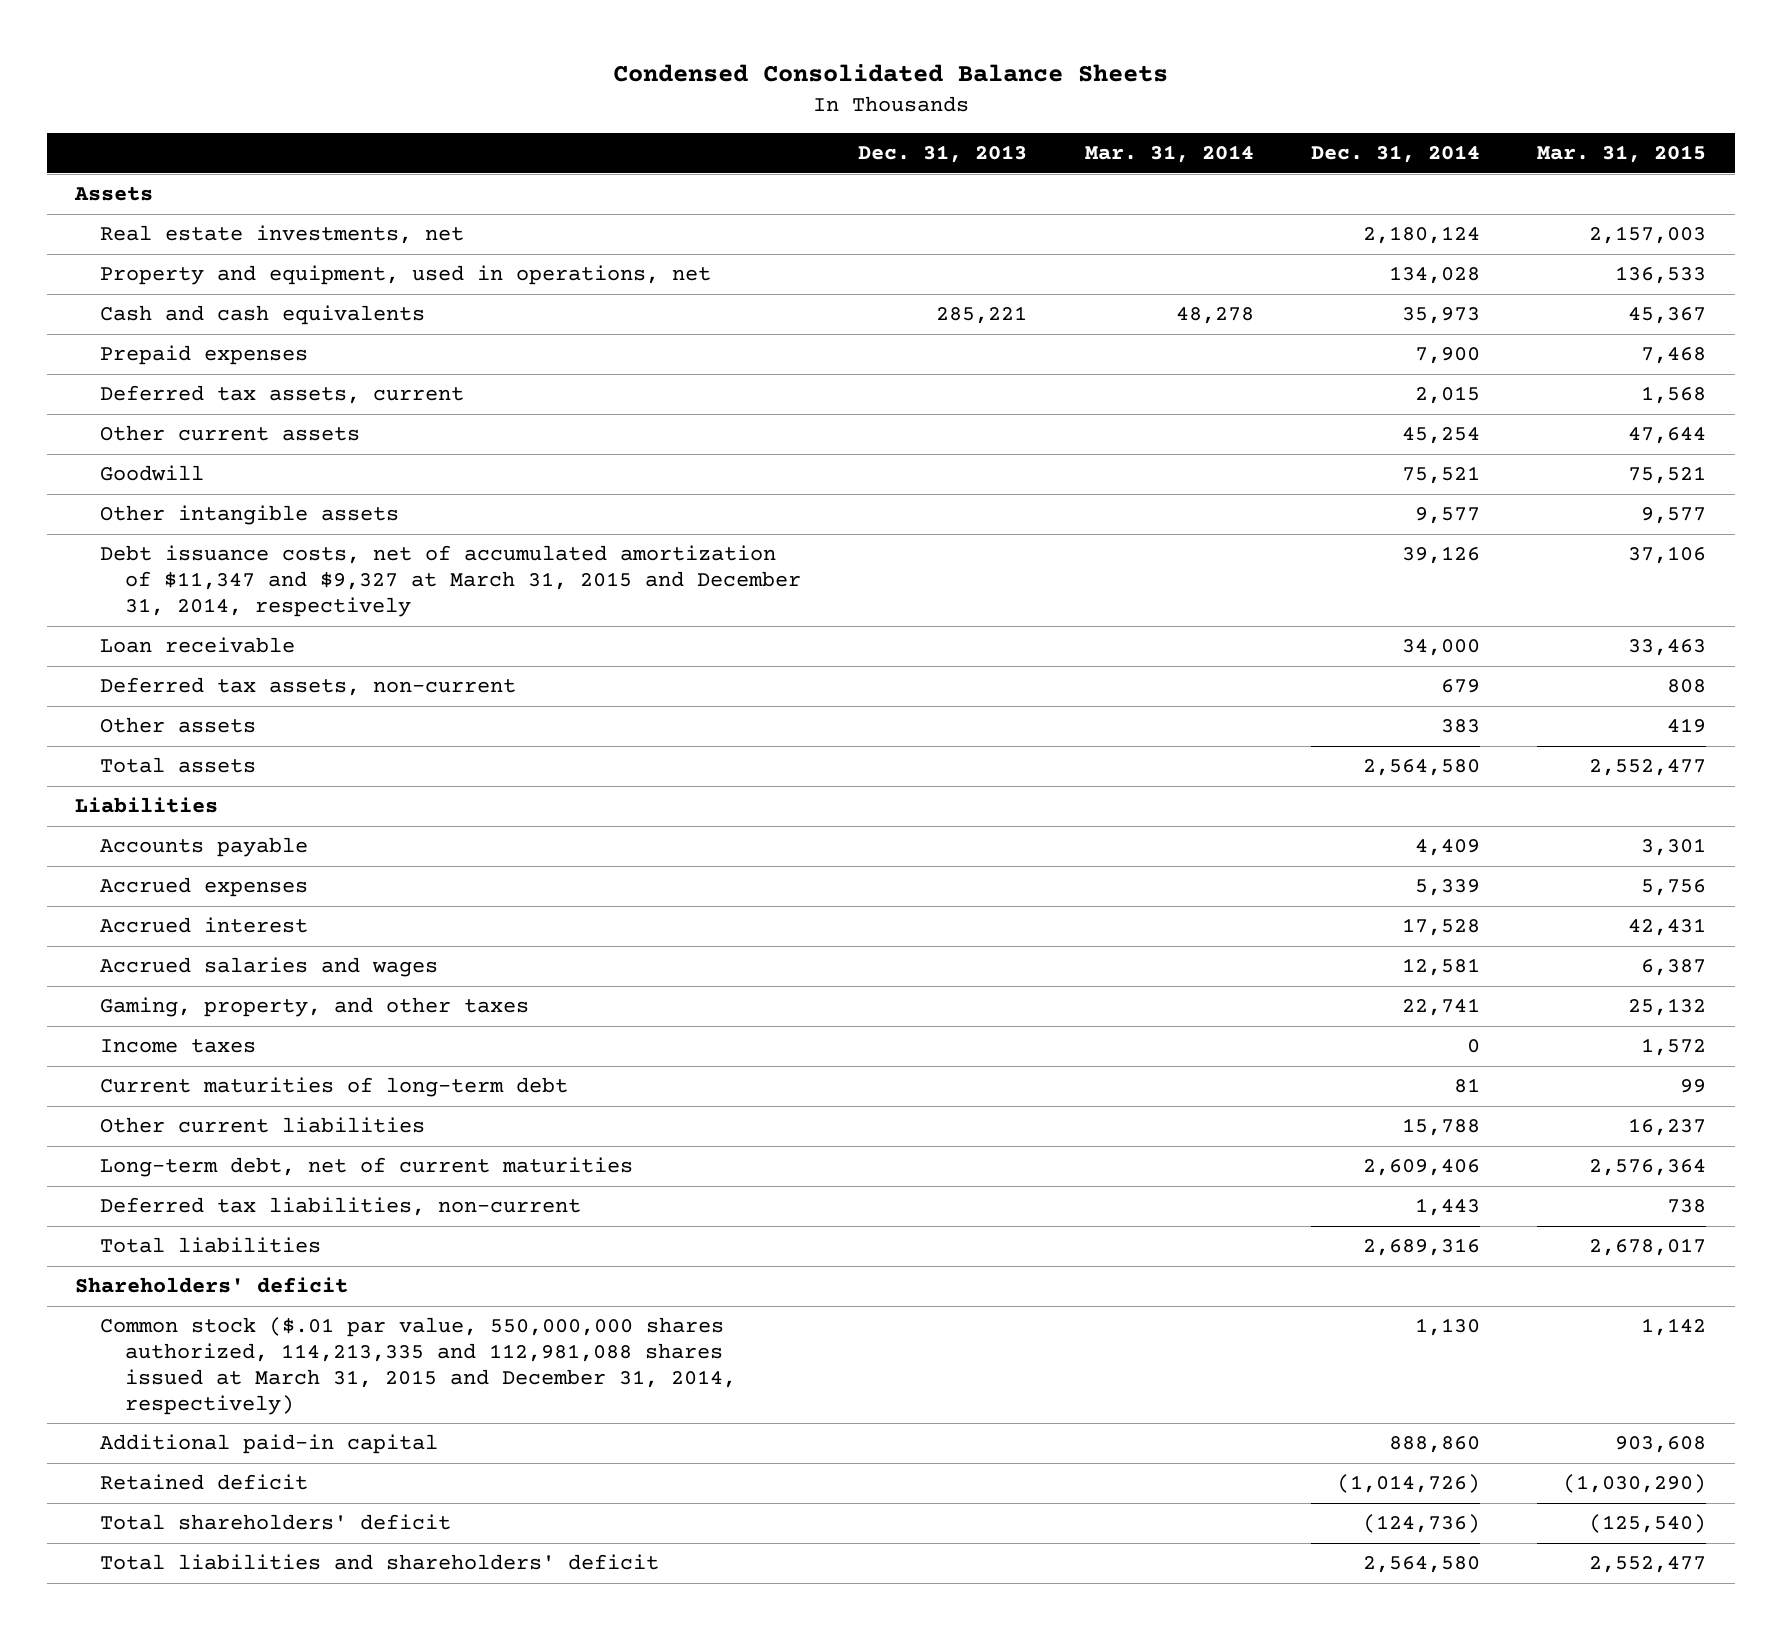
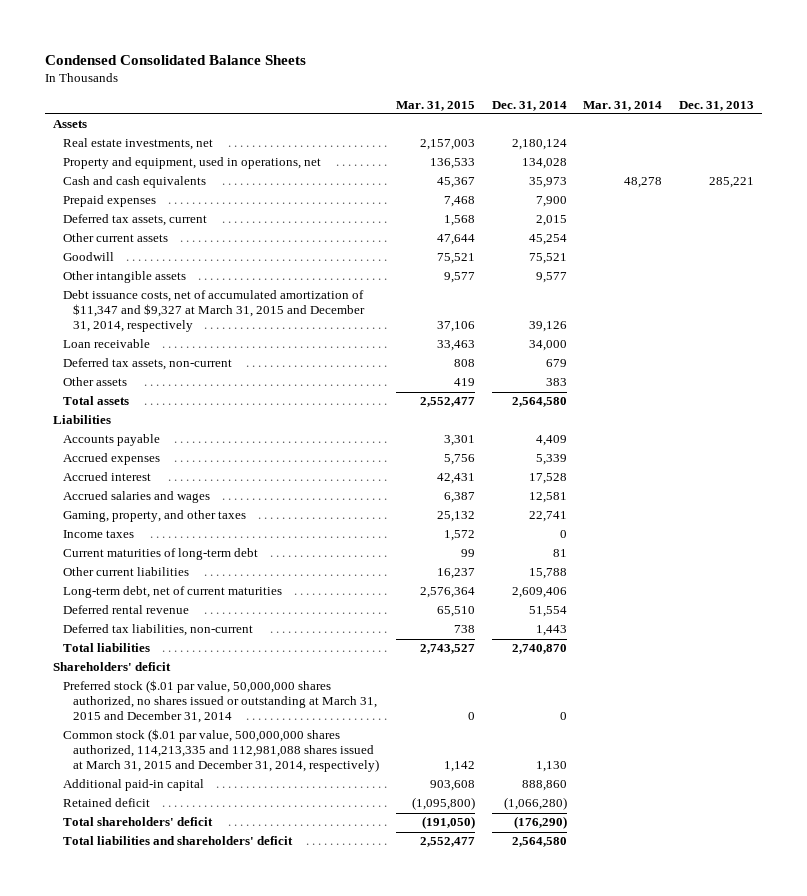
none -> [63,605,190,615] Deferred rental revenue
[1362,1238,1480,1257] 2,689,316 -> [511,644,567,655] 2,740,870
[1589,1238,1707,1257] 2,678,017 -> [419,644,475,655] 2,743,527
none -> [63,680,378,724] Preferred stock ($.01 par value, 50,000,000 shares authorized, no shares issued or outstanding at March 31, 2015 and December 31, 2014
[100,1317,736,1415] Common stock ($.01 par value, 550,000,000 shares authorized, 114,213,335 and 112,981,088 shares issued at March 31, 2015 and December 31, 2014, respectively) -> [63,729,380,773] Common stock ($.01 par value, 500,000,000 shares authorized, 114,213,335 and 112,981,088 shares issued at March 31, 2015 and December 31, 2014, respectively)
[1336,1474,1480,1494] (1,014,726) -> [503,797,567,811] (1,066,280)
[1563,1474,1707,1494] (1,030,290) -> [411,797,475,811] (1,095,800)
[1362,1514,1480,1534] (124,736) -> [513,816,567,830] (176,290)
[1589,1514,1707,1534] (125,540) -> [421,816,475,830] (191,050)

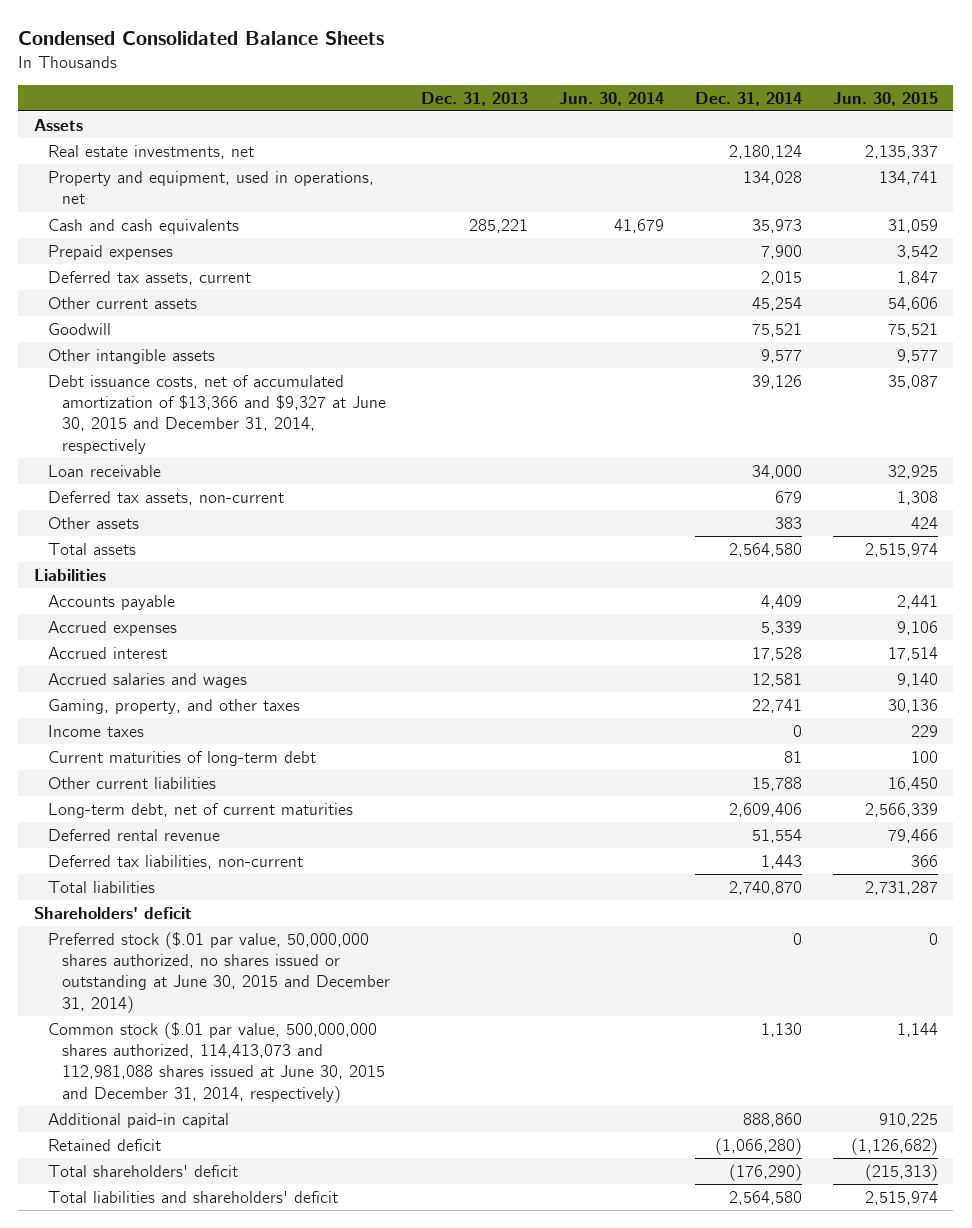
[395,100,475,111] Mar. 31, 2015 -> none
[583,100,663,111] Mar. 31, 2014 -> none
none -> [559,91,665,106] Jun. 30, 2014
none -> [832,91,938,106] Jun. 30, 2015
[63,290,366,333] Debt issuance costs, net of accumulated amortization of $11,347 and $9,327 at March 31, 2015 and December 31, 2014, respectively -> [48,375,387,454] Debt issuance costs, net of accumulated amortization of $13,366 and $9,327 at June 30, 2015 and December 31, 2014, respectively
[63,680,378,724] Preferred stock ($.01 par value, 50,000,000 shares authorized, no shares issued or outstanding at March 31, 2015 and December 31, 2014 -> [48,932,391,1013] Preferred stock ($.01 par value, 50,000,000 shares authorized, no shares issued or outstanding at June 30, 2015 and December 31, 2014)
[63,729,380,773] Common stock ($.01 par value, 500,000,000 shares authorized, 114,213,335 and 112,981,088 shares issued at March 31, 2015 and December 31, 2014, respectively) -> [48,1022,386,1103] Common stock ($.01 par value, 500,000,000 shares authorized, 114,413,073 and 112,981,088 shares issued at June 30, 2015 and December 31, 2014, respectively)

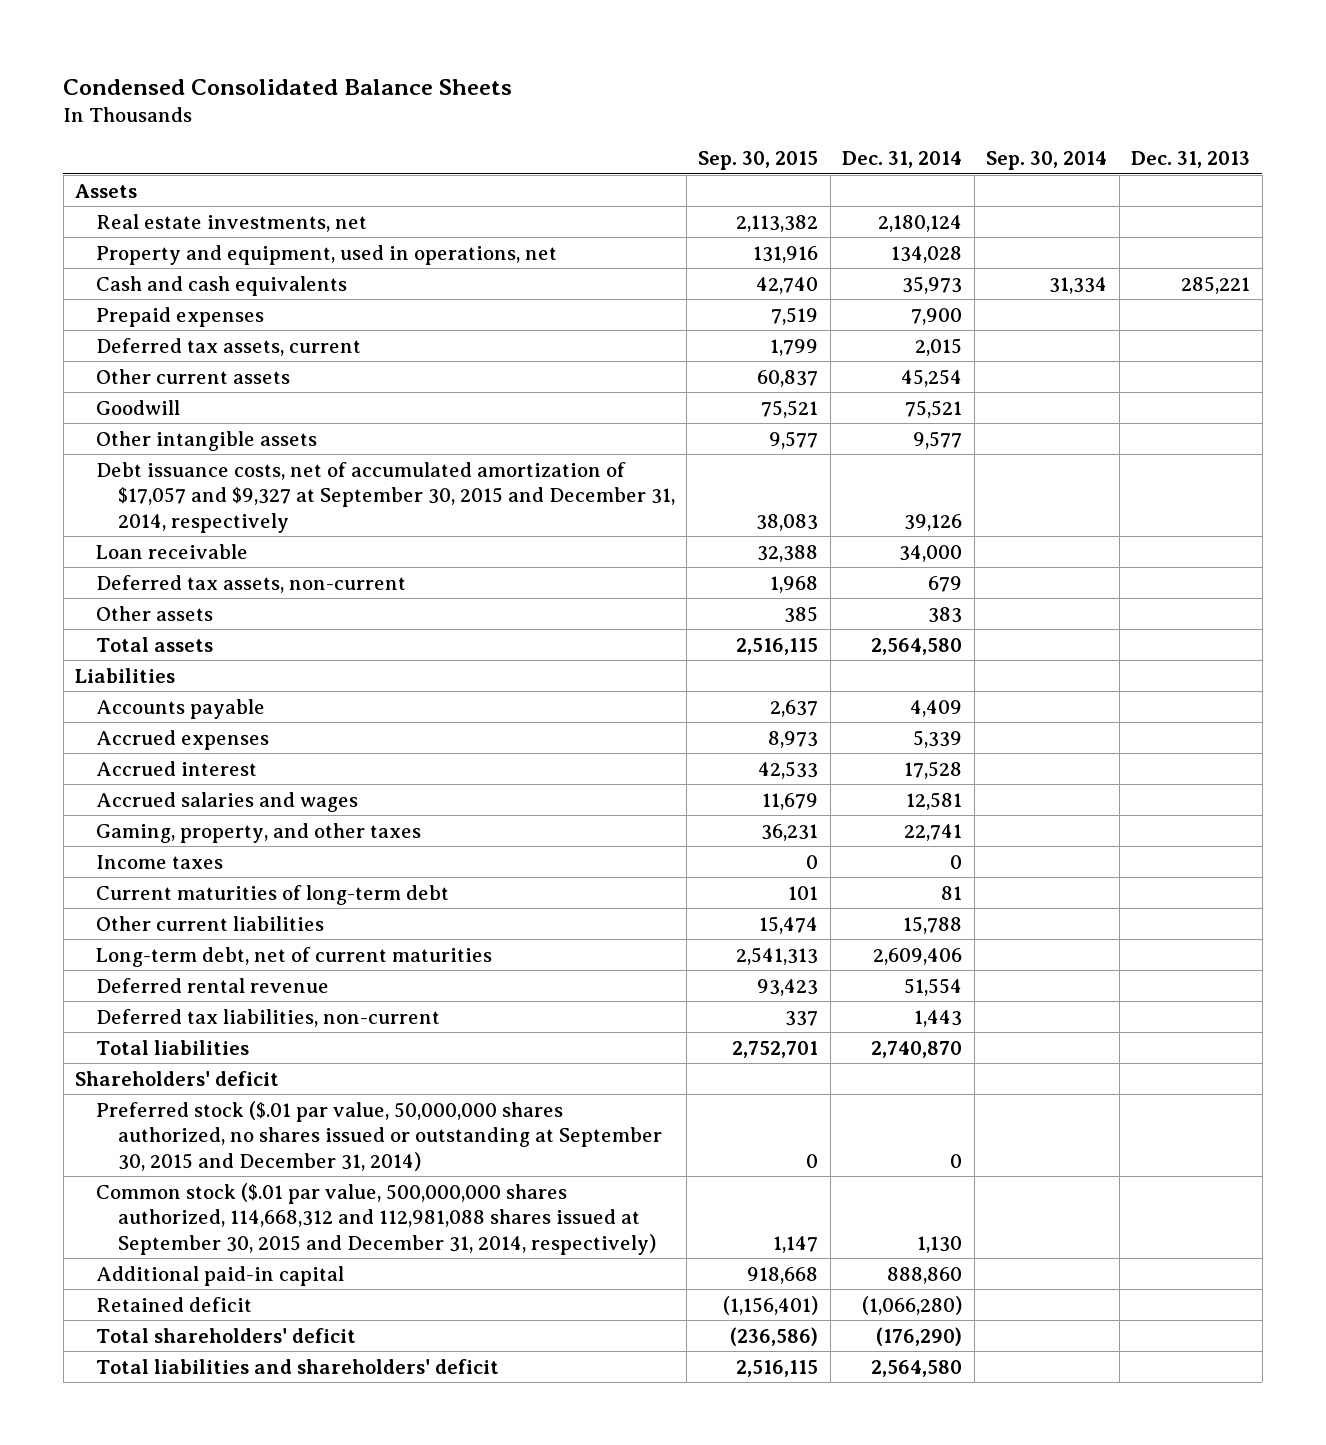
[559,91,665,106] Jun. 30, 2014 -> none
[832,91,938,106] Jun. 30, 2015 -> none
none -> [698,151,819,171] Sep. 30, 2015
none -> [986,151,1108,171] Sep. 30, 2014
[48,375,387,454] Debt issuance costs, net of accumulated amortization of $13,366 and $9,327 at June 30, 2015 and December 31, 2014, respectively -> [96,461,675,533] Debt issuance costs, net of accumulated amortization of $17,057 and $9,327 at September 30, 2015 and December 31, 2014, respectively
[48,932,391,1013] Preferred stock ($.01 par value, 50,000,000 shares authorized, no shares issued or outstanding at June 30, 2015 and December 31, 2014) -> [96,1100,662,1171] Preferred stock ($.01 par value, 50,000,000 shares authorized, no shares issued or outstanding at September 30, 2015 and December 31, 2014)
[48,1022,386,1103] Common stock ($.01 par value, 500,000,000 shares authorized, 114,413,073 and 112,981,088 shares issued at June 30, 2015 and December 31, 2014, respectively) -> [96,1182,656,1255] Common stock ($.01 par value, 500,000,000 shares authorized, 114,668,312 and 112,981,088 shares issued at September 30, 2015 and December 31, 2014, respectively)

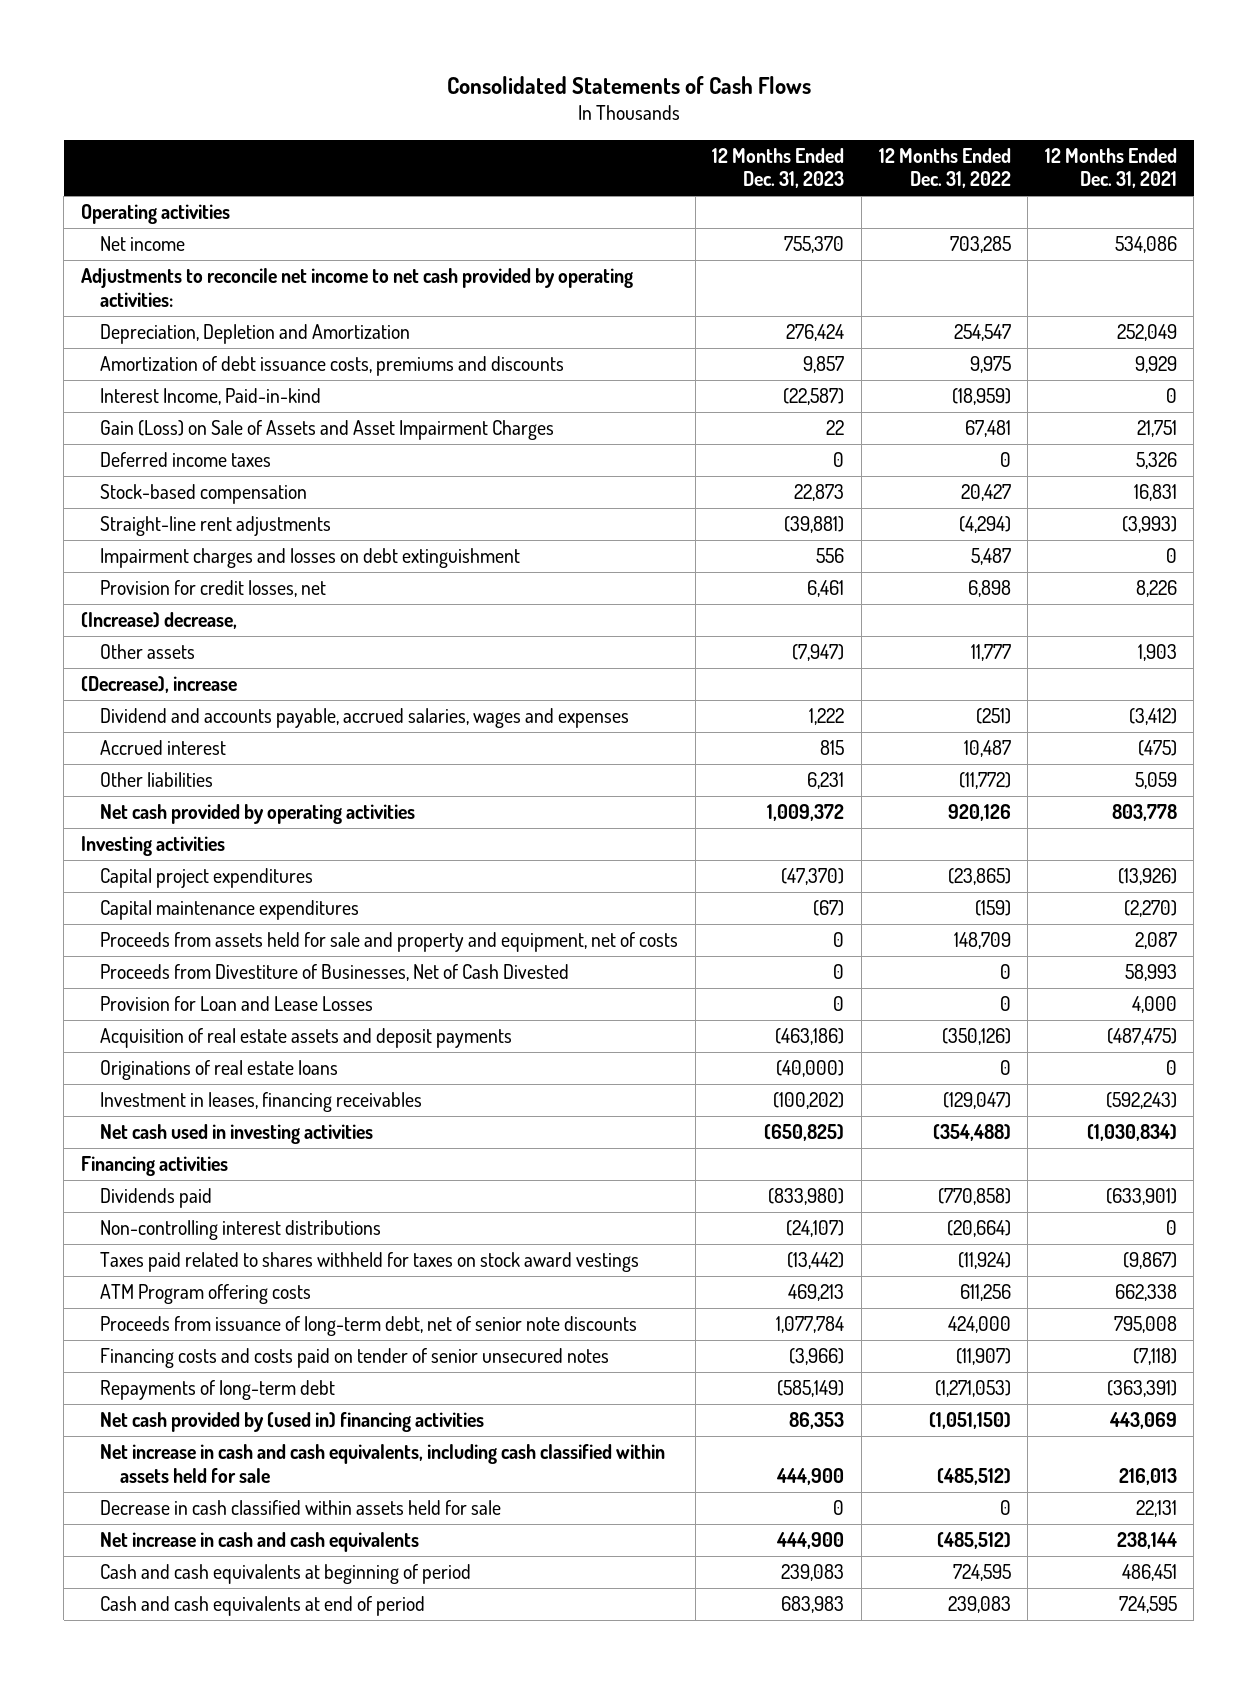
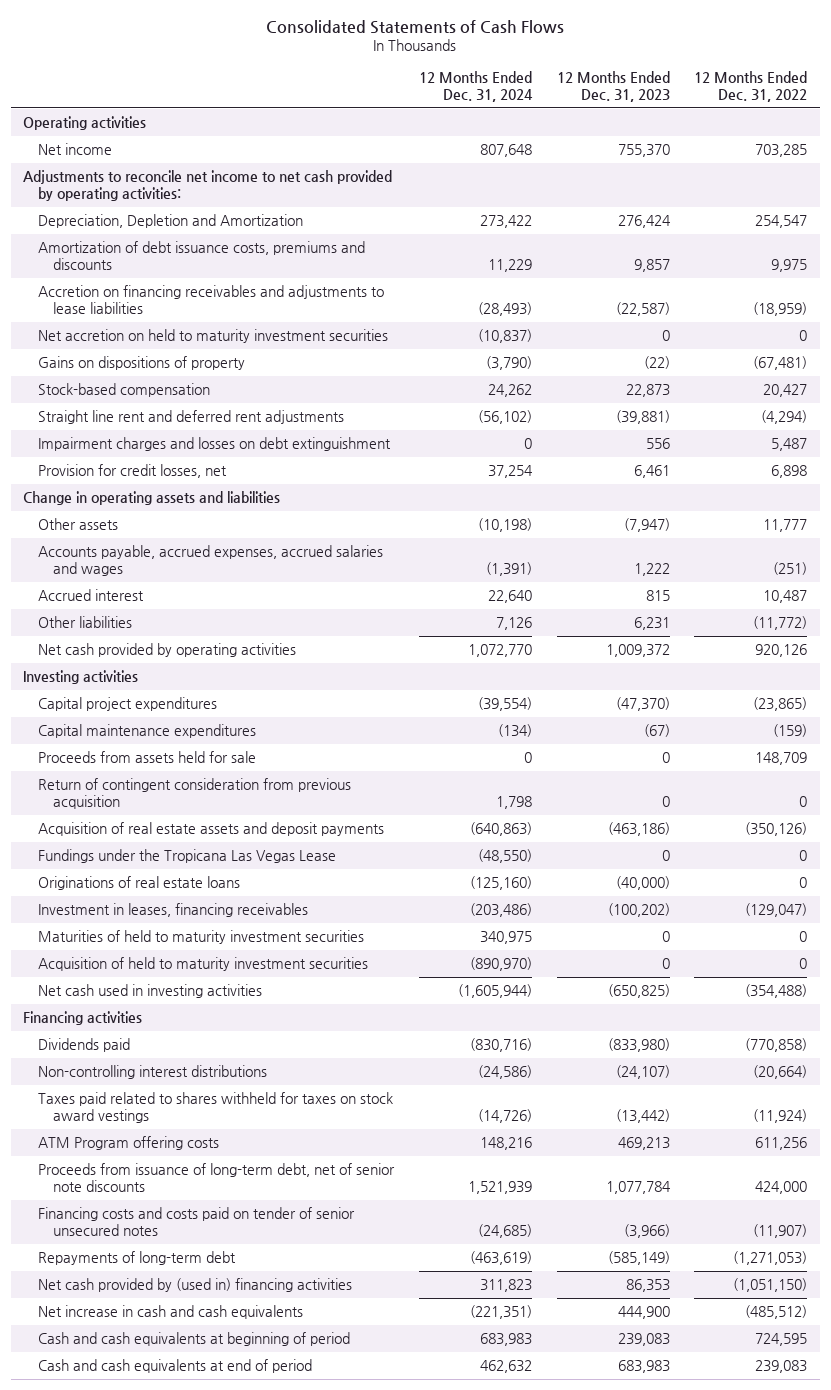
[1044,148,1177,189] 12 Months Ended Dec. 31, 2021 -> none
none -> [418,70,533,103] 12 Months Ended Dec. 31, 2024
[100,452,272,468] Deferred income taxes -> none
[100,388,322,406] Interest Income, Paid-in-kind -> [38,285,385,315] Accretion on financing receivables and adjustments to lease liabilities
none -> [38,329,389,344] Net accretion on held to maturity investment securities
[100,420,555,441] Gain (Loss) on Sale of Assets and Asset Impairment Charges -> [38,356,246,371] Gains on dispositions of property
[826,420,845,436] 22 -> [643,356,670,370] (22)
[964,420,1011,438] 67,481 -> [753,356,808,371] (67,481)
[100,516,332,537] Straight-line rent adjustments -> [38,410,345,425] Straight line rent and deferred rent adjustments
[80,612,237,630] (Increase) decrease, -> [23,491,281,506] Change in operating assets and liabilities
[80,676,237,694] (Decrease), increase -> none
[100,708,630,729] Dividend and accounts payable, accrued salaries, wages and expenses -> [38,545,384,577] Accounts payable, accrued expenses, accrued salaries and wages
[100,964,570,982] Proceeds from Divestiture of Businesses, Net of Cash Divested -> none
[100,996,374,1012] Provision for Loan and Lease Losses -> none
[100,932,679,953] Proceeds from assets held for sale and property and equipment, net of costs -> [38,751,257,764] Proceeds from assets held for sale
none -> [38,778,352,810] Return of contingent consideration from previous acquisition
none -> [38,849,337,864] Fundings under the Tropicana Las Vegas Lease
none -> [38,930,365,945] Maturities of held to maturity investment securities
none -> [38,957,369,972] Acquisition of held to maturity investment securities
[100,1444,666,1483] Net increase in cash and cash equivalents, including cash classified within assets held for sale -> none
[100,1500,502,1516] Decrease in cash classified within assets held for sale -> none

